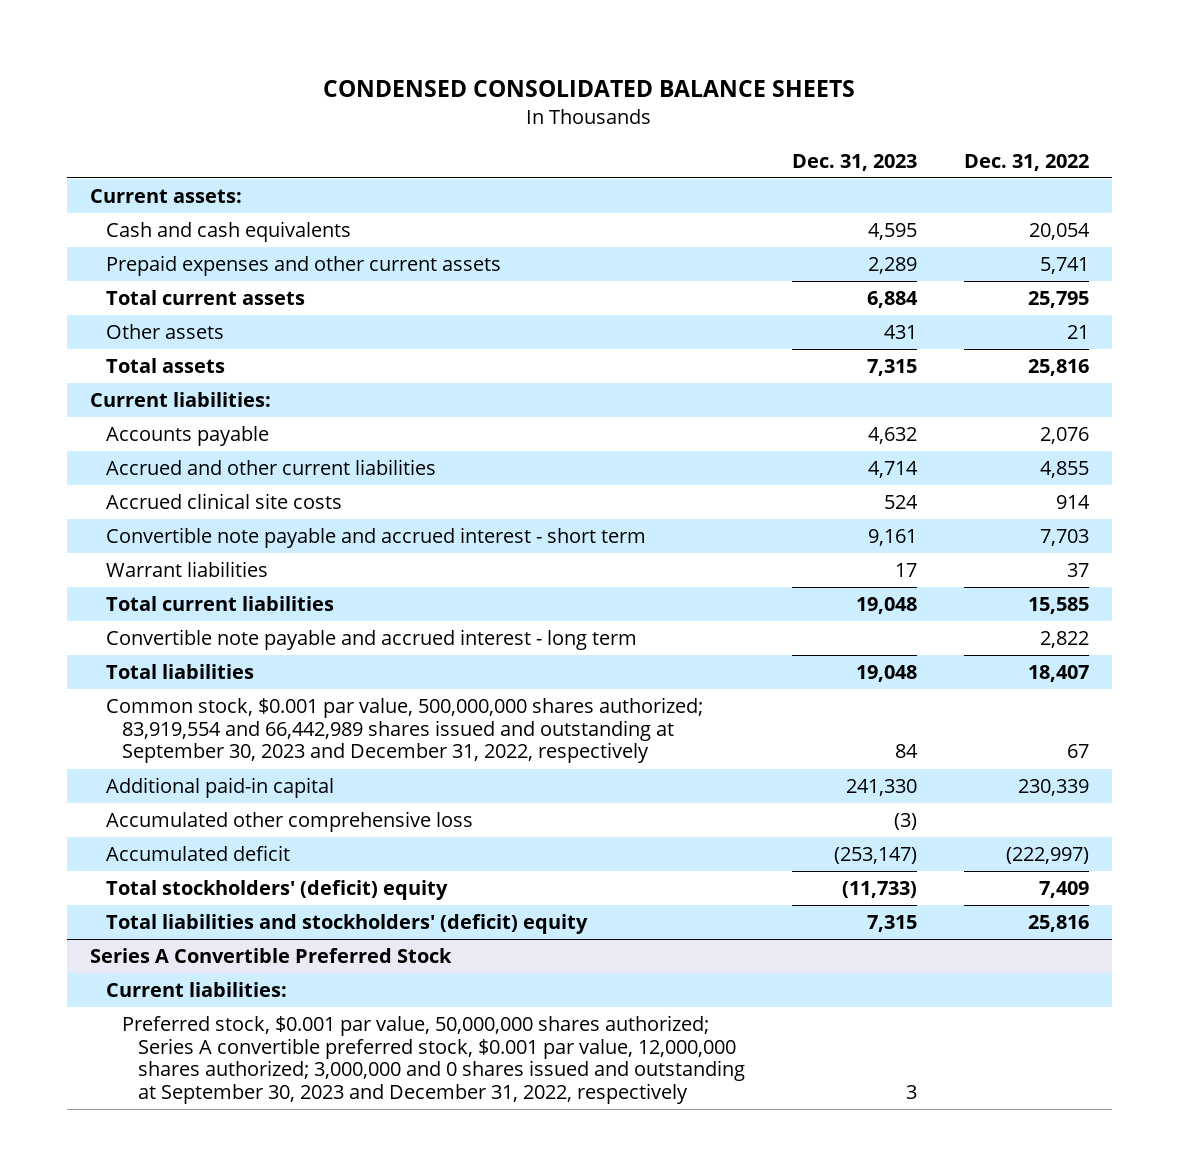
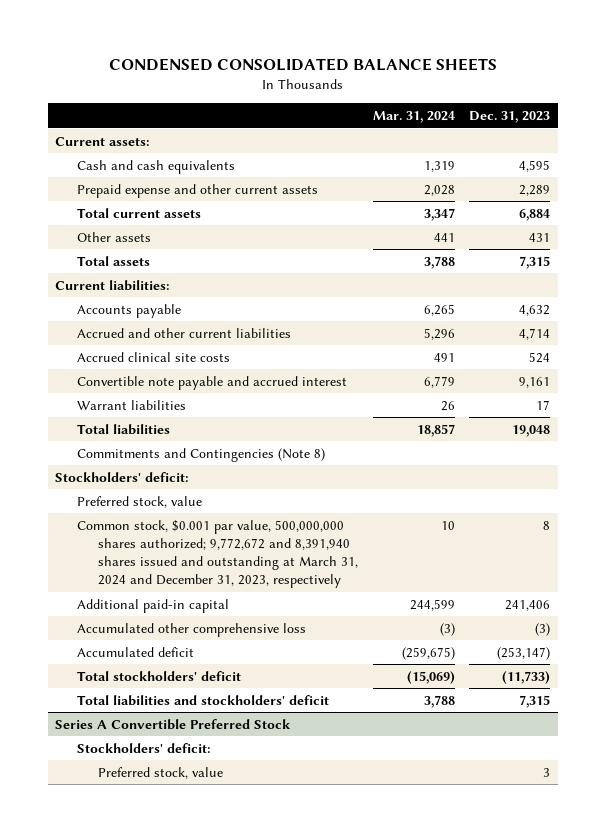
[963,153,1089,171] Dec. 31, 2022 -> none
none -> [372,111,455,124] Mar. 31, 2024
[106,255,502,277] Prepaid expenses and other current assets -> [76,183,318,198] Prepaid expense and other current assets
[106,527,647,549] Convertible note payable and accrued interest - short term -> [76,375,347,390] Convertible note payable and accrued interest
[106,596,335,612] Total current liabilities -> none
[106,629,638,651] Convertible note payable and accrued interest - long term -> none
none -> [76,447,325,462] Commitments and Contingencies (Note 8)
none -> [55,471,190,482] Stockholders' deficit:
none -> [76,495,202,508] Preferred stock, value
[106,697,704,764] Common stock, $0.001 par value, 500,000,000 shares authorized; 83,919,554 and 66,442,989 shares issued and outstanding at September 30, 2023 and December 31, 2022, respectively -> [76,519,358,589] Common stock, $0.001 par value, 500,000,000 shares authorized; 9,772,672 and 8,391,940 shares issued and outstanding at March 31, 2024 and December 31, 2023, respectively
[894,744,918,759] 84 -> [543,520,551,530] 8
[845,779,917,797] 241,330 -> [505,599,551,611] 241,406
[106,880,449,901] Total stockholders' (deficit) equity -> [76,670,241,681] Total stockholders' deficit
[106,914,589,935] Total liabilities and stockholders' (deficit) equity -> [76,694,329,706] Total liabilities and stockholders' deficit
[106,982,288,998] Current liabilities: -> none
none -> [76,742,211,753] Stockholders' deficit:
[122,1015,745,1105] Preferred stock, $0.001 par value, 50,000,000 shares authorized; Series A convertible preferred stock, $0.001 par value, 12,000,000 shares authorized; 3,000,000 and 0 shares issued and outstanding at September 30, 2023 and December 31, 2022, respectively -> [97,766,223,779] Preferred stock, value

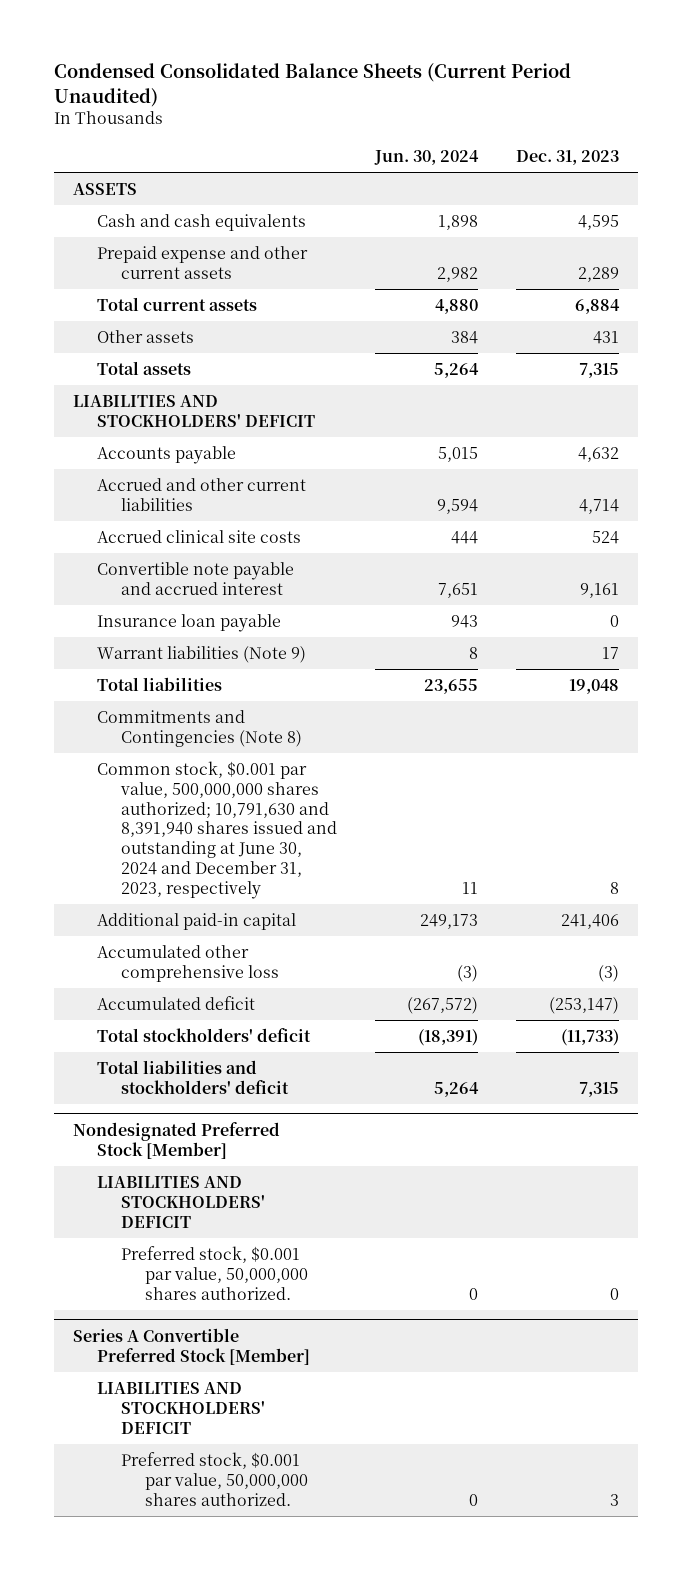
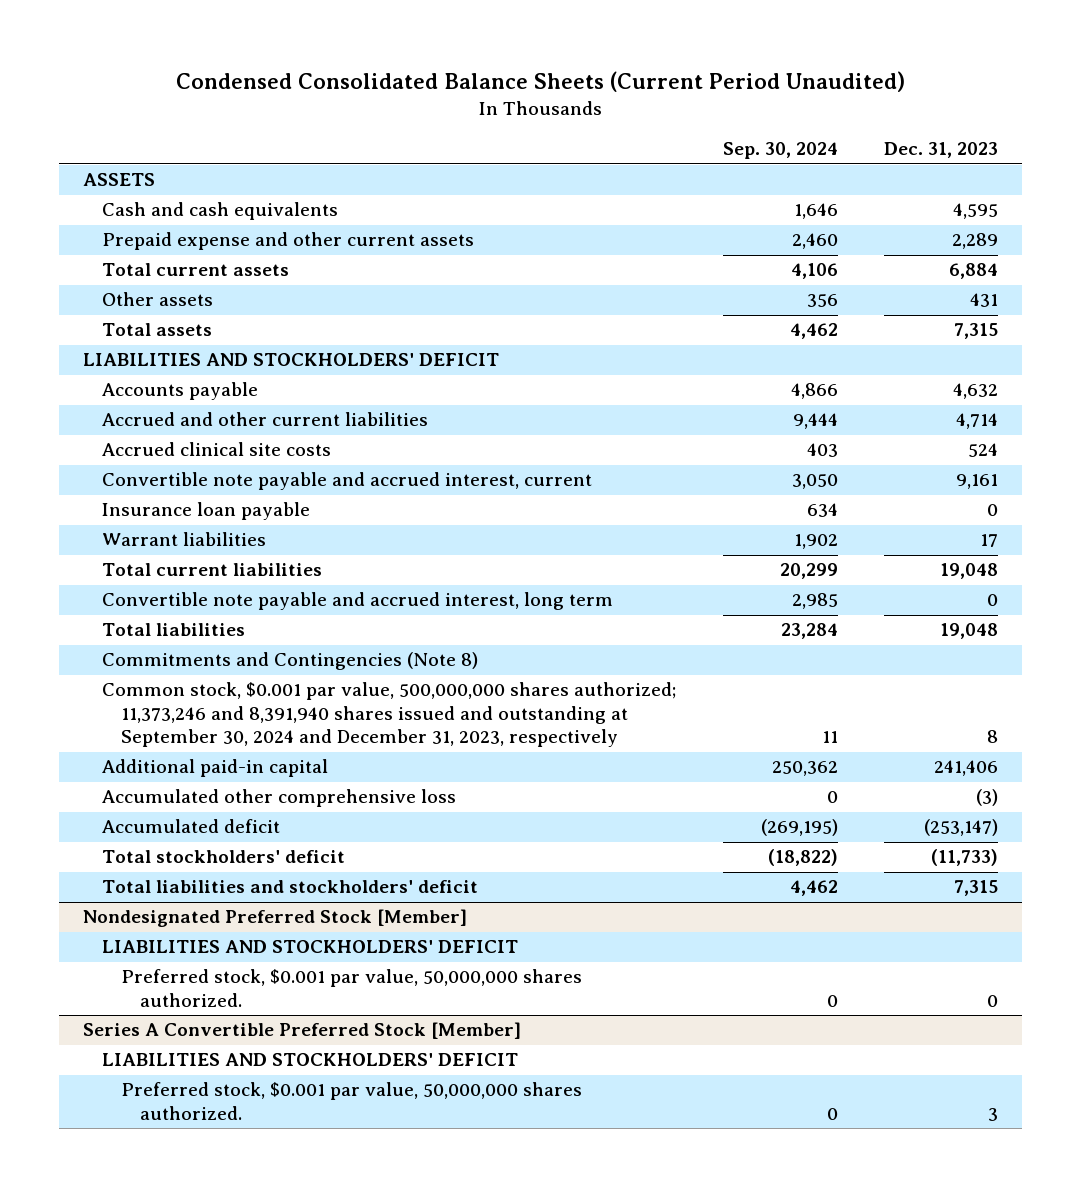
[374,149,480,165] Jun. 30, 2024 -> none
none -> [722,142,838,160] Sep. 30, 2024
[96,561,294,595] Convertible note payable and accrued interest -> [101,472,592,491] Convertible note payable and accrued interest, current
[96,645,306,663] Warrant liabilities (Note 9) -> [101,532,266,547] Warrant liabilities
none -> [101,563,322,577] Total current liabilities
none -> [101,592,613,611] Convertible note payable and accrued interest, long term
[96,760,337,899] Common stock, $0.001 par value, 500,000,000 shares authorized; 10,791,630 and 8,391,940 shares issued and outstanding at June 30, 2024 and December 31, 2023, respectively -> [101,682,676,748] Common stock, $0.001 par value, 500,000,000 shares authorized; 11,373,246 and 8,391,940 shares issued and outstanding at September 30, 2024 and December 31, 2023, respectively

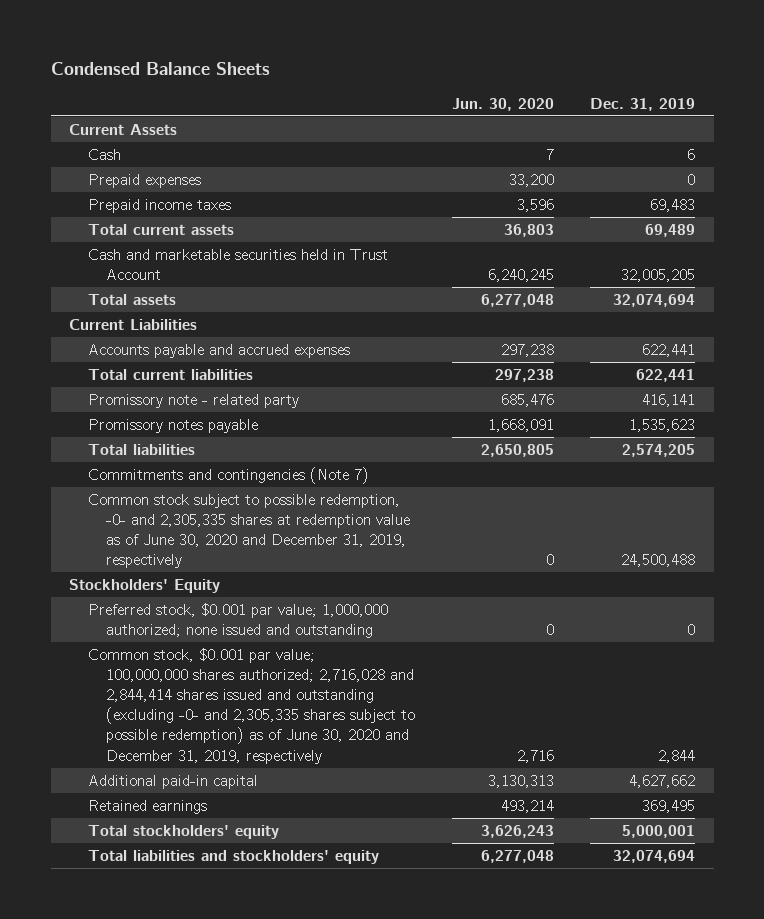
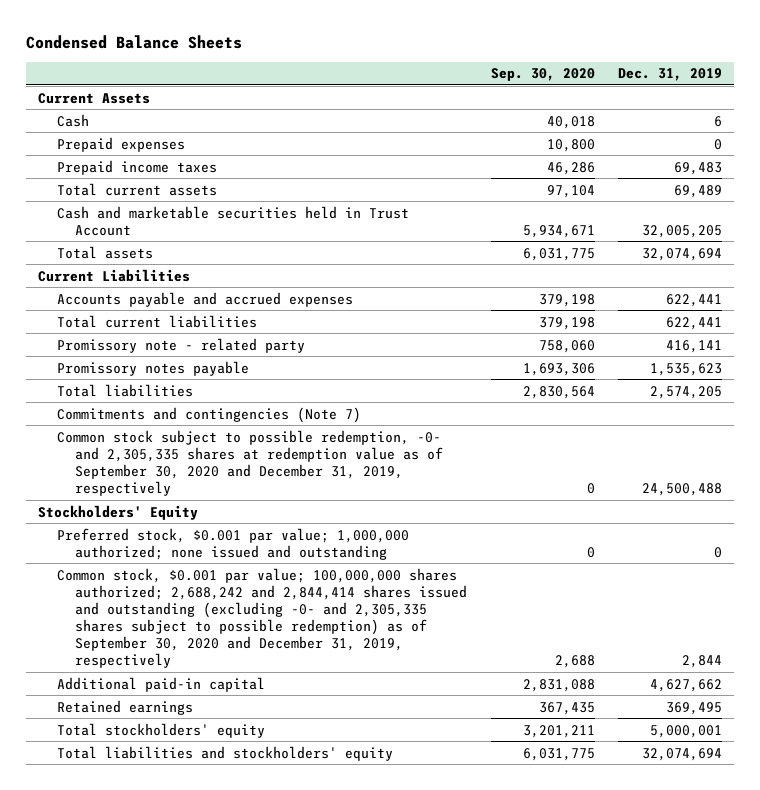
[451,97,554,111] Jun. 30, 2020 -> none
none -> [490,68,595,82] Sep. 30, 2020
[87,493,410,569] Common stock subject to possible redemption, -0- and 2,305,335 shares at redemption value as of June 30, 2020 and December 31, 2019, respectively -> [56,429,444,496] Common stock subject to possible redemption, -0- and 2,305,335 shares at redemption value as of September 30, 2020 and December 31, 2019, respectively
[87,647,415,764] Common stock, $0.001 par value; 100,000,000 shares authorized; 2,716,028 and 2,844,414 shares issued and outstanding (excluding -0- and 2,305,335 shares subject to possible redemption) as of June 30, 2020 and December 31, 2019, respectively -> [56,567,468,669] Common stock, $0.001 par value; 100,000,000 shares authorized; 2,688,242 and 2,844,414 shares issued and outstanding (excluding -0- and 2,305,335 shares subject to possible redemption) as of September 30, 2020 and December 31, 2019, respectively

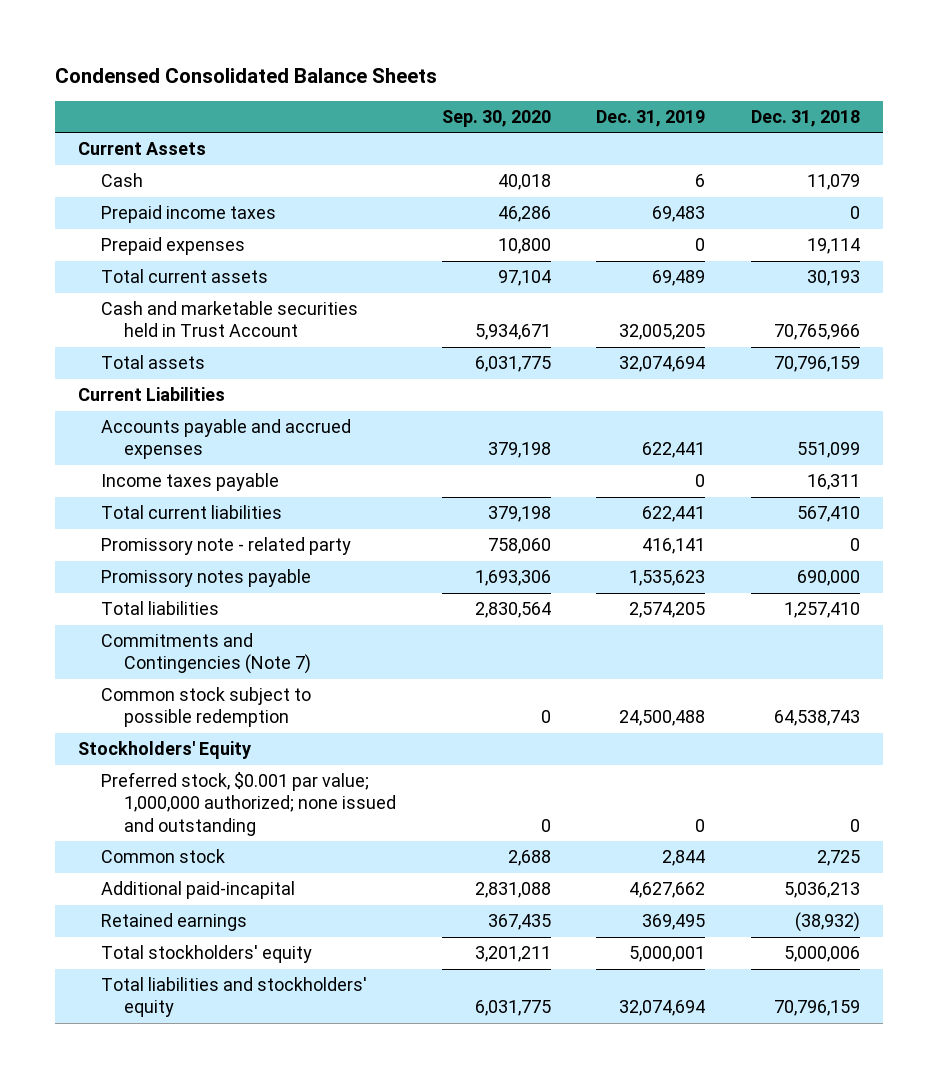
[26,34,243,49] Condensed Balance Sheets -> [54,67,437,83] Condensed Consolidated Balance Sheets
none -> [751,110,861,128] Dec. 31, 2018
[56,136,185,152] Prepaid expenses -> [100,237,245,256] Prepaid expenses
none -> [100,473,279,492] Income taxes payable
[56,406,361,423] Commitments and contingencies (Note 7) -> [100,633,311,675] Commitments and Contingencies (Note 7)
[56,429,444,496] Common stock subject to possible redemption, -0- and 2,305,335 shares at redemption value as of September 30, 2020 and December 31, 2019, respectively -> [100,687,311,728] Common stock subject to possible redemption
[56,567,468,669] Common stock, $0.001 par value; 100,000,000 shares authorized; 2,688,242 and 2,844,414 shares issued and outstanding (excluding -0- and 2,305,335 shares subject to possible redemption) as of September 30, 2020 and December 31, 2019, respectively -> [100,849,225,864] Common stock
[56,676,265,692] Additional paid-in capital -> [100,881,295,900] Additional paid-incapital

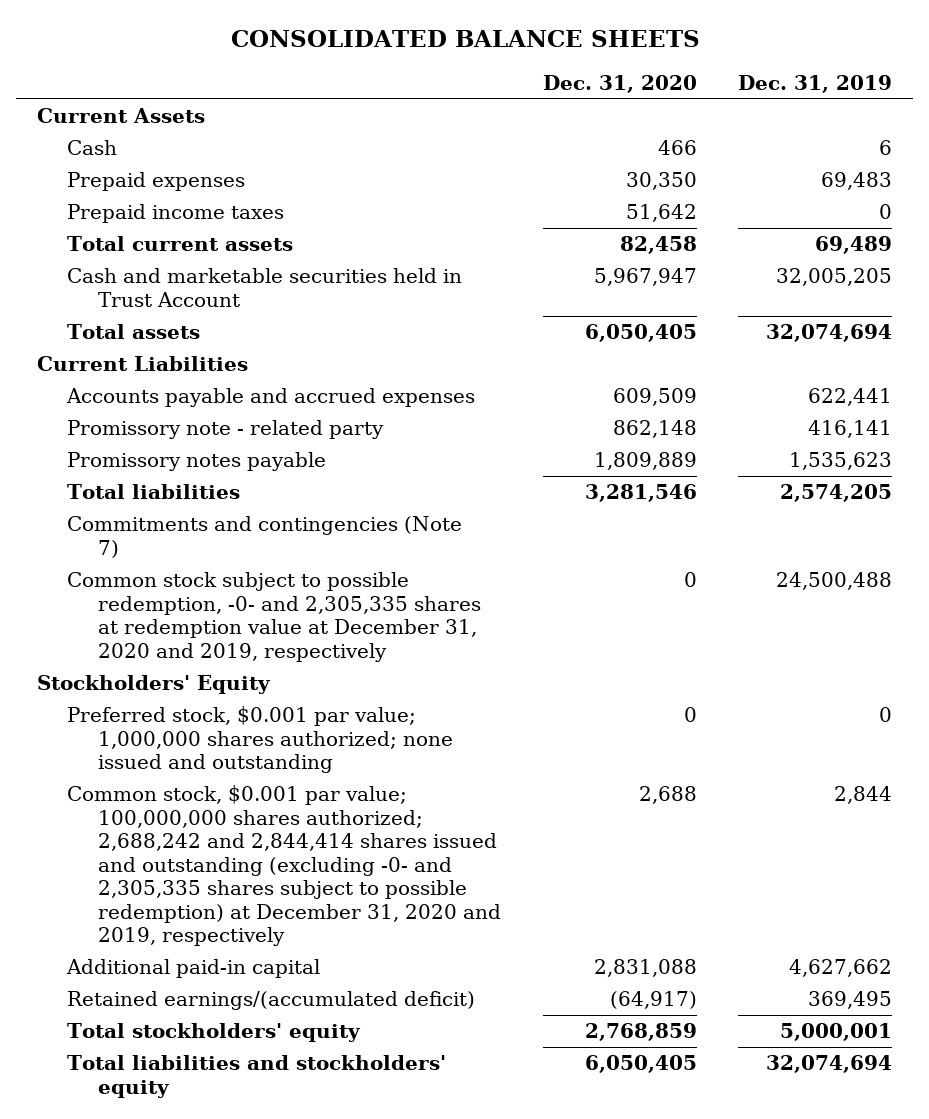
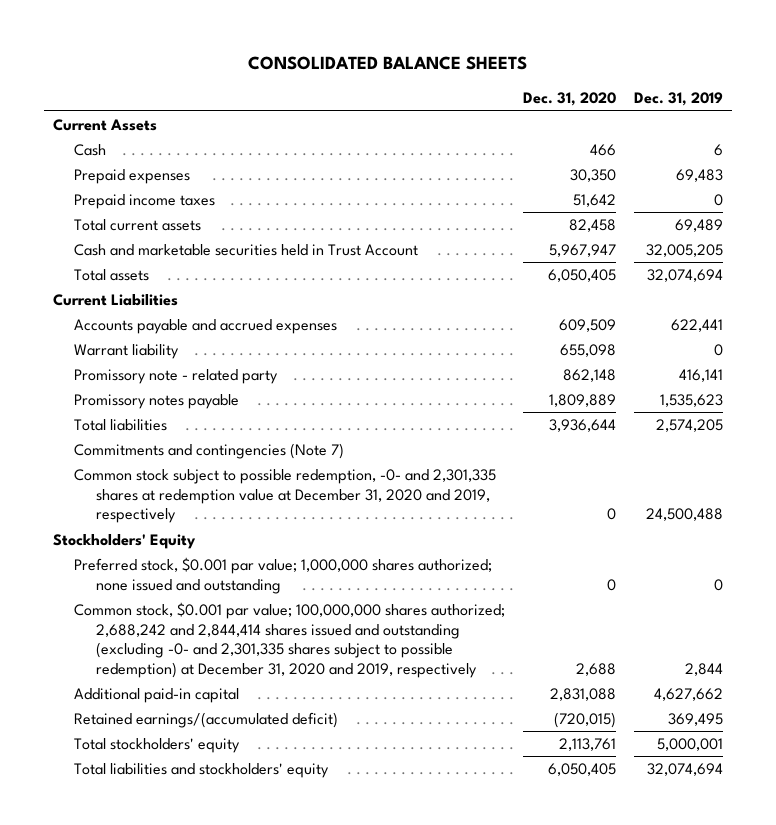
none -> [74,344,180,360] Warrant liability
[584,484,697,503] 3,281,546 -> [549,419,617,433] 3,936,644
[67,572,482,662] Common stock subject to possible redemption, -0- and 2,305,335 shares at redemption value at December 31, 2020 and 2019, respectively -> [74,469,497,524] Common stock subject to possible redemption, -0- and 2,301,335 shares at redemption value at December 31, 2020 and 2019, respectively
[67,785,502,947] Common stock, $0.001 par value; 100,000,000 shares authorized; 2,688,242 and 2,844,414 shares issued and outstanding (excluding -0- and 2,305,335 shares subject to possible redemption) at December 31, 2020 and 2019, respectively -> [74,602,506,678] Common stock, $0.001 par value; 100,000,000 shares authorized; 2,688,242 and 2,844,414 shares issued and outstanding (excluding -0- and 2,301,335 shares subject to possible redemption) at December 31, 2020 and 2019, respectively
[609,991,697,1010] (64,917) -> [554,712,617,729] (720,015)
[584,1023,697,1042] 2,768,859 -> [559,738,617,752] 2,113,761

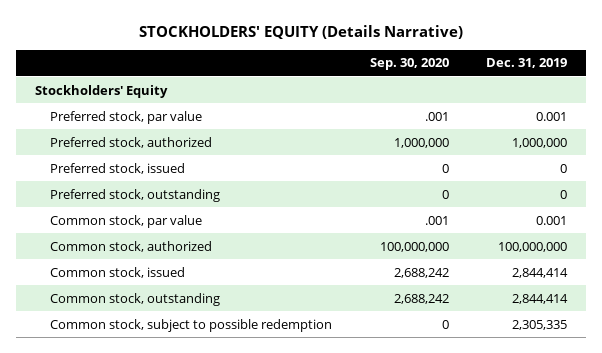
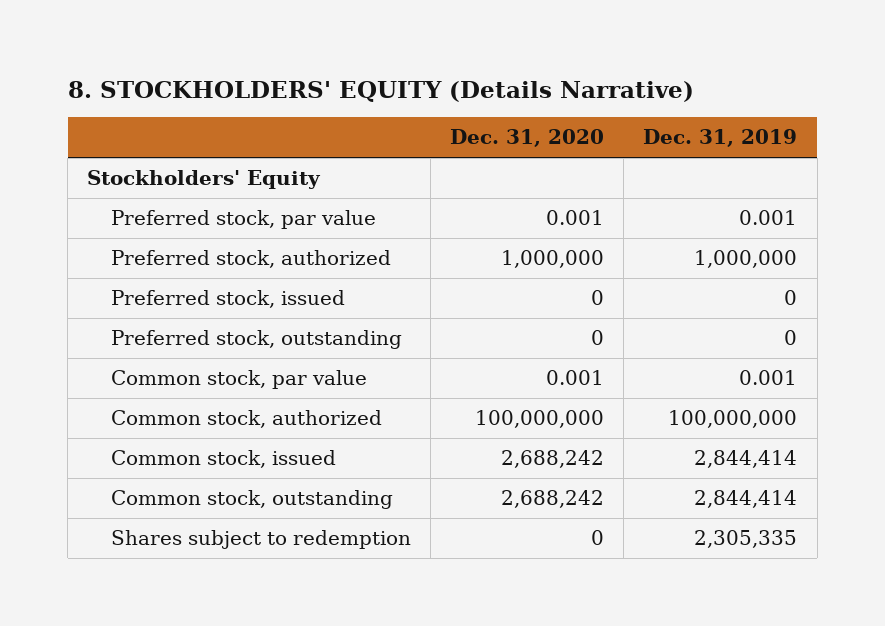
[138,24,463,39] STOCKHOLDERS' EQUITY (Details Narrative) -> [67,80,694,102] 8. STOCKHOLDERS' EQUITY (Details Narrative)
[369,58,449,71] Sep. 30, 2020 -> none
none -> [450,129,605,148] Dec. 31, 2020
[50,318,333,332] Common stock, subject to possible redemption -> [110,530,411,550] Shares subject to redemption

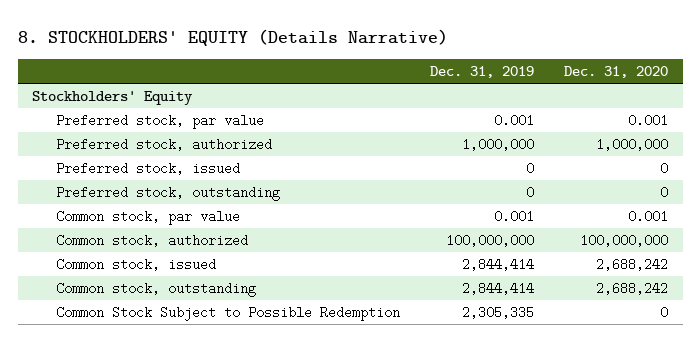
[110,530,411,550] Shares subject to redemption -> [56,306,401,322] Common Stock Subject to Possible Redemption

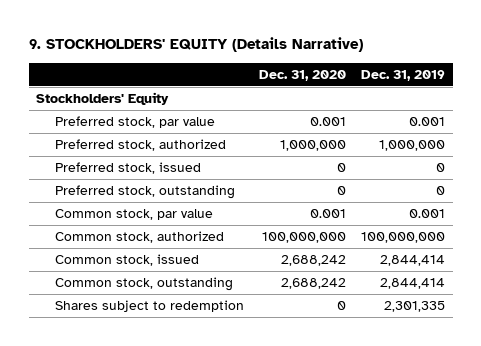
[17,28,448,46] 8. STOCKHOLDERS' EQUITY (Details Narrative) -> [28,37,363,53] 9. STOCKHOLDERS' EQUITY (Details Narrative)
[56,306,401,322] Common Stock Subject to Possible Redemption -> [55,300,245,313] Shares subject to redemption
[462,306,535,320] 2,305,335 -> [384,301,446,313] 2,301,335

